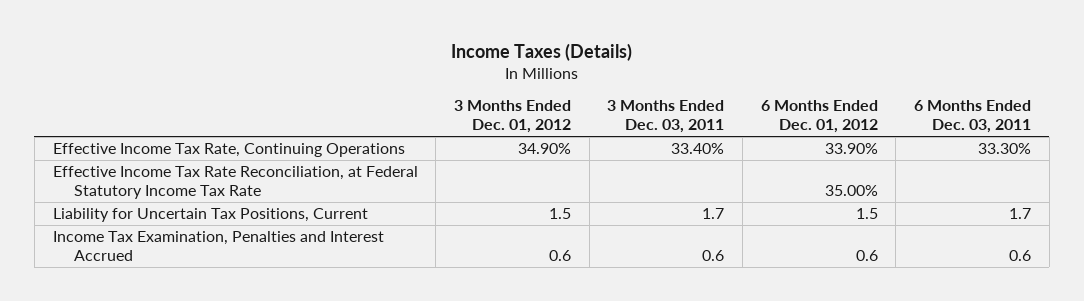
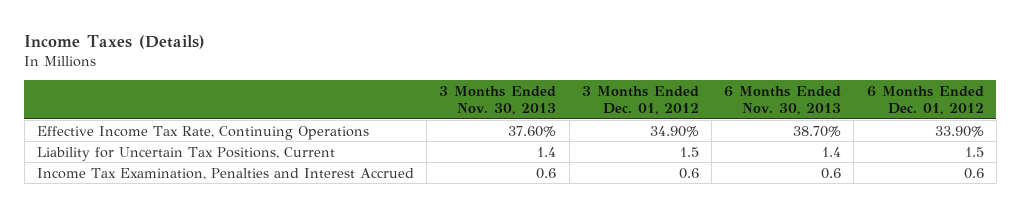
[607,100,725,134] 3 Months Ended Dec. 03, 2011 -> none
[913,100,1031,134] 6 Months Ended Dec. 03, 2011 -> none
none -> [439,85,557,116] 3 Months Ended Nov. 30, 2013
none -> [724,85,842,116] 6 Months Ended Nov. 30, 2013
[52,165,418,199] Effective Income Tax Rate Reconciliation, at Federal Statutory Income Tax Rate -> none

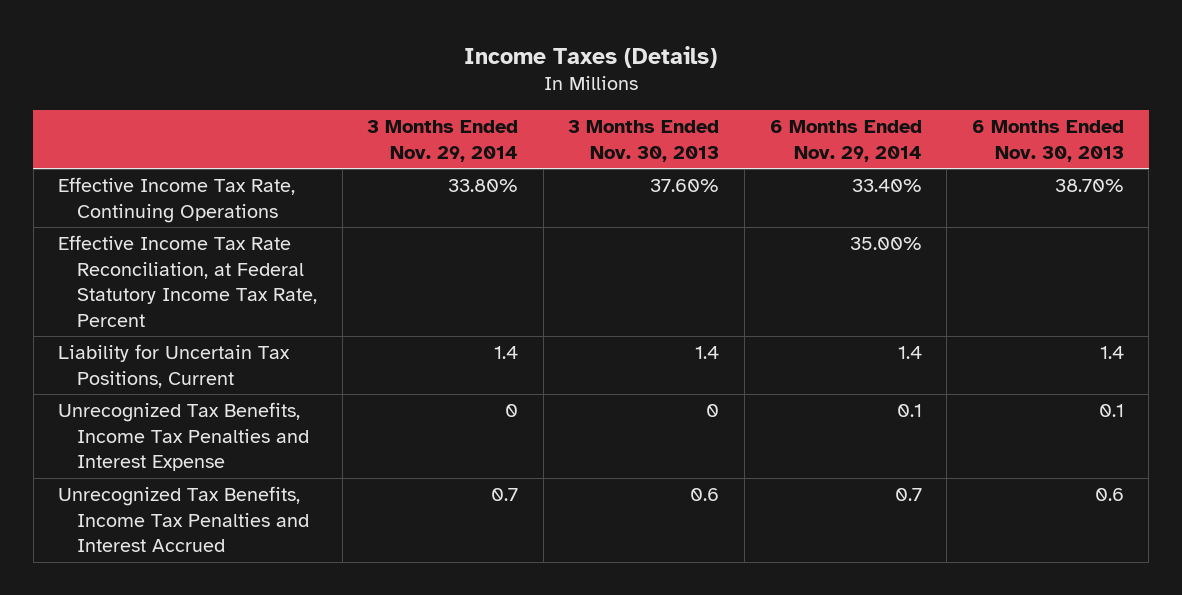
[581,85,699,116] 3 Months Ended Dec. 01, 2012 -> none
[866,85,984,116] 6 Months Ended Dec. 01, 2012 -> none
none -> [367,119,519,162] 3 Months Ended Nov. 29, 2014
none -> [769,119,922,162] 6 Months Ended Nov. 29, 2014
none -> [58,235,317,327] Effective Income Tax Rate Reconciliation, at Federal Statutory Income Tax Rate, Percent
none -> [58,402,309,472] Unrecognized Tax Benefits, Income Tax Penalties and Interest Expense
[37,167,415,180] Income Tax Examination, Penalties and Interest Accrued -> [58,486,309,553] Unrecognized Tax Benefits, Income Tax Penalties and Interest Accrued

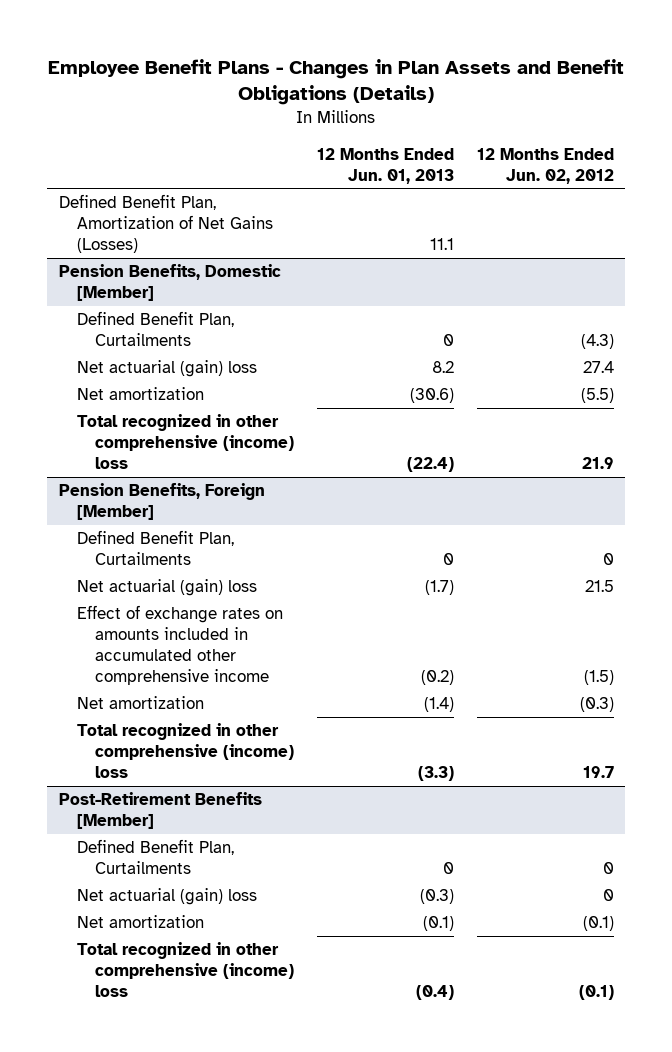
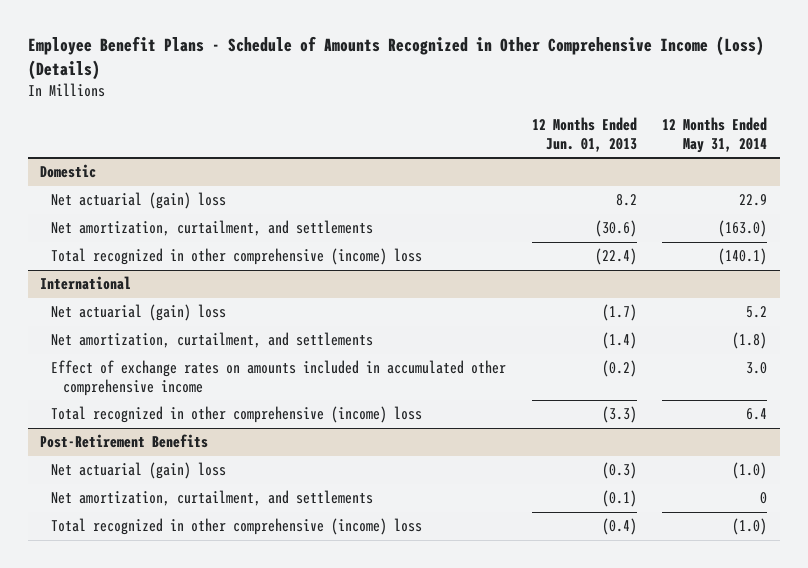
[48,58,625,106] Employee Benefit Plans - Changes in Plan Assets and Benefit Obligations (Details) -> [27,36,764,81] Employee Benefit Plans - Schedule of Amounts Recognized in Other Comprehensive Income (Loss) (Details)
[476,147,614,184] 12 Months Ended Jun. 02, 2012 -> none
none -> [662,117,768,153] 12 Months Ended May 31, 2014
[58,194,273,254] Defined Benefit Plan, Amortization of Net Gains (Losses) -> none
[58,264,281,302] Pension Benefits, Domestic [Member] -> none
[76,311,234,347] Defined Benefit Plan, Curtailments -> none
none -> [40,164,97,179] Domestic
[76,387,204,401] Net amortization -> [51,220,374,237] Net amortization, curtailment, and settlements
[58,483,265,521] Pension Benefits, Foreign [Member] -> none
[76,530,234,566] Defined Benefit Plan, Curtailments -> none
none -> [40,276,132,291] International
none -> [51,332,374,349] Net amortization, curtailment, and settlements
[76,696,204,710] Net amortization -> none
[76,839,234,875] Defined Benefit Plan, Curtailments -> none
[58,792,262,830] Post-Retirement Benefits [Member] -> [40,434,209,449] Post-Retirement Benefits
[76,915,204,929] Net amortization -> [51,490,374,507] Net amortization, curtailment, and settlements

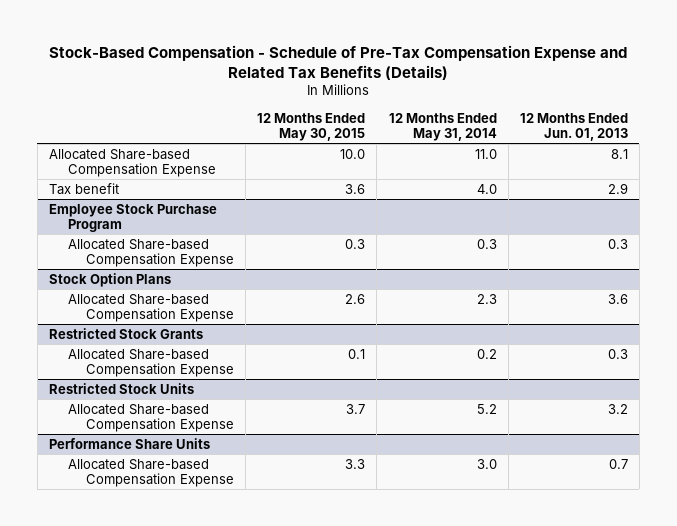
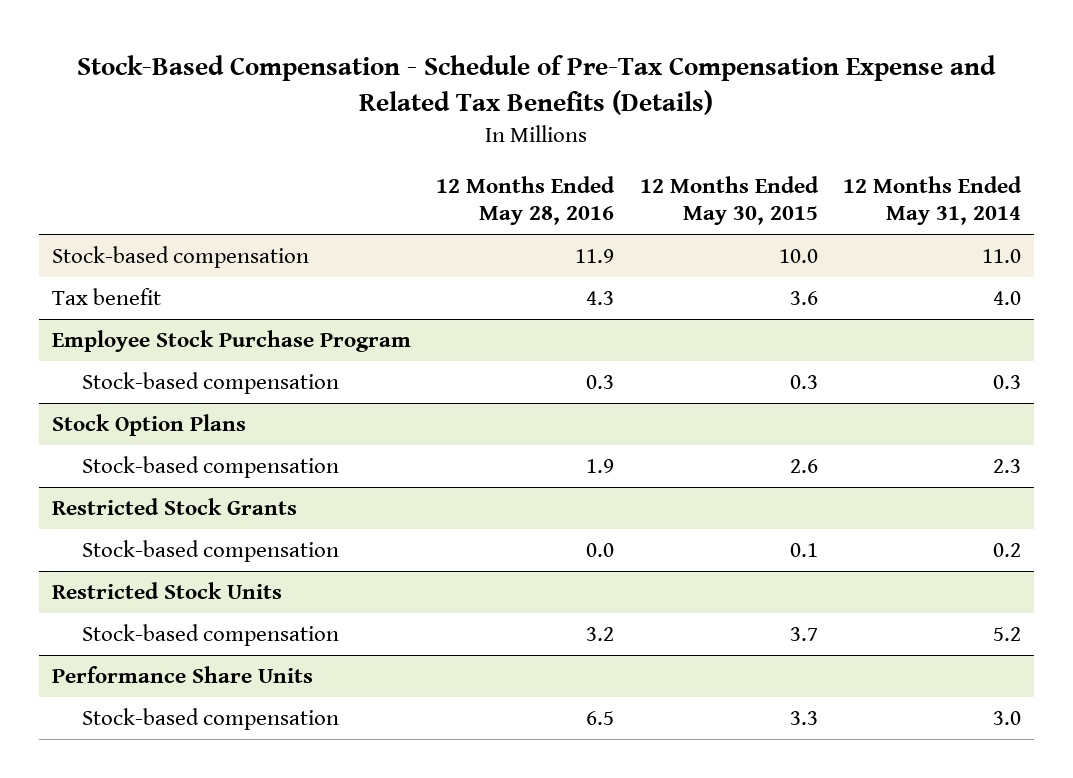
[519,112,628,141] 12 Months Ended Jun. 01, 2013 -> none
none -> [436,176,616,226] 12 Months Ended May 28, 2016
[49,148,216,177] Allocated Share-based Compensation Expense -> [51,245,309,268] Stock-based compensation
[67,238,235,267] Allocated Share-based Compensation Expense -> [81,371,339,394] Stock-based compensation
[67,293,235,322] Allocated Share-based Compensation Expense -> [81,455,339,478] Stock-based compensation
[67,348,235,377] Allocated Share-based Compensation Expense -> [81,539,339,562] Stock-based compensation
[67,403,235,432] Allocated Share-based Compensation Expense -> [81,623,339,646] Stock-based compensation
[67,458,235,487] Allocated Share-based Compensation Expense -> [81,707,339,730] Stock-based compensation

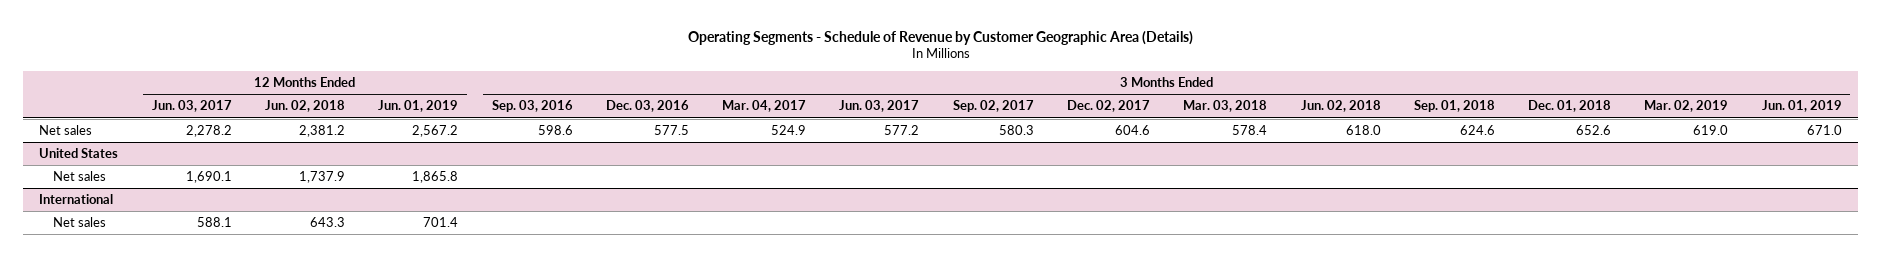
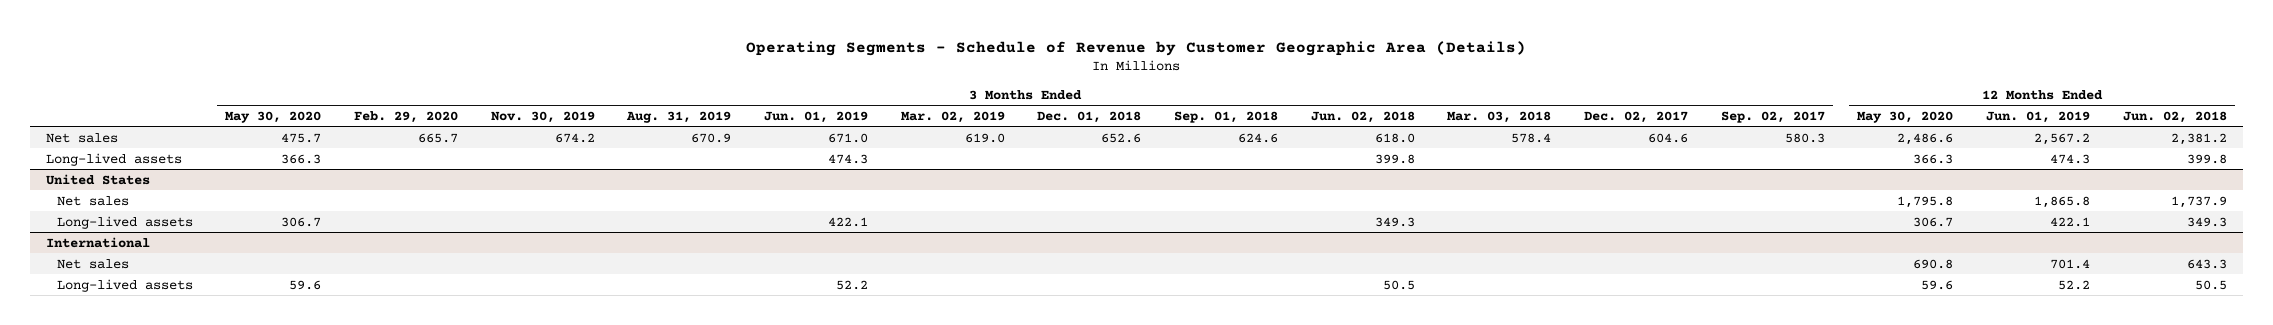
[151,100,232,113] Jun. 03, 2017 -> none
[491,100,573,113] Sep. 03, 2016 -> none
[605,100,689,113] Dec. 03, 2016 -> none
[722,100,807,113] Mar. 04, 2017 -> none
[839,100,920,113] Jun. 03, 2017 -> none
none -> [225,110,322,123] May 30, 2020
none -> [354,110,459,123] Feb. 29, 2020
none -> [490,110,595,123] Nov. 30, 2019
none -> [626,110,732,123] Aug. 31, 2019
none -> [1857,110,1954,123] May 30, 2020
none -> [46,152,183,166] Long-lived assets
none -> [56,215,193,229] Long-lived assets
none -> [56,278,193,292] Long-lived assets

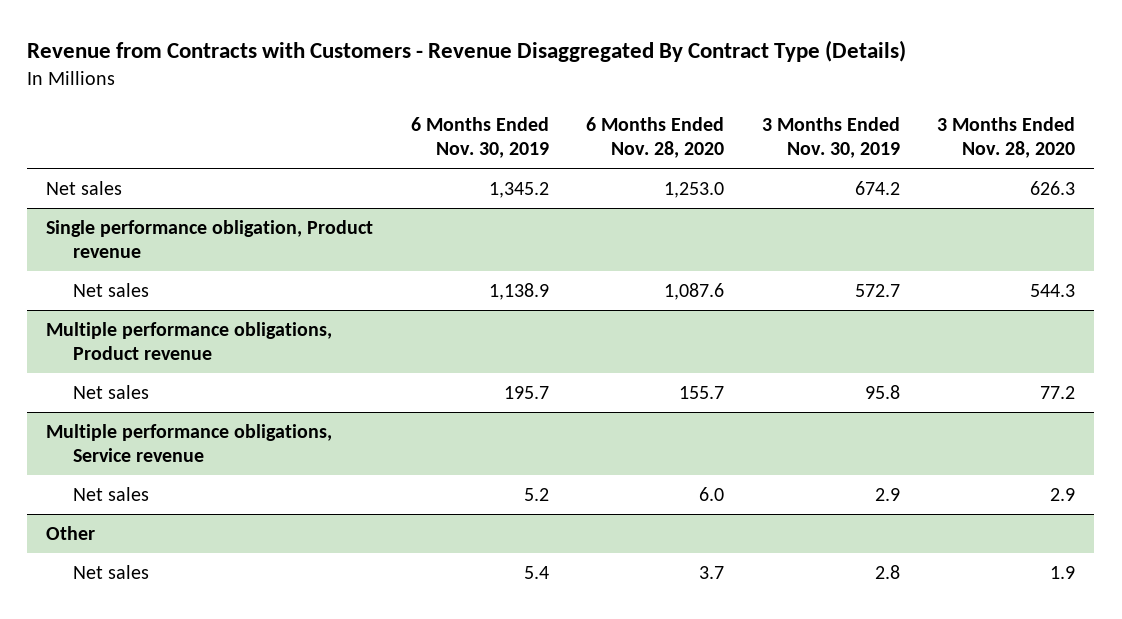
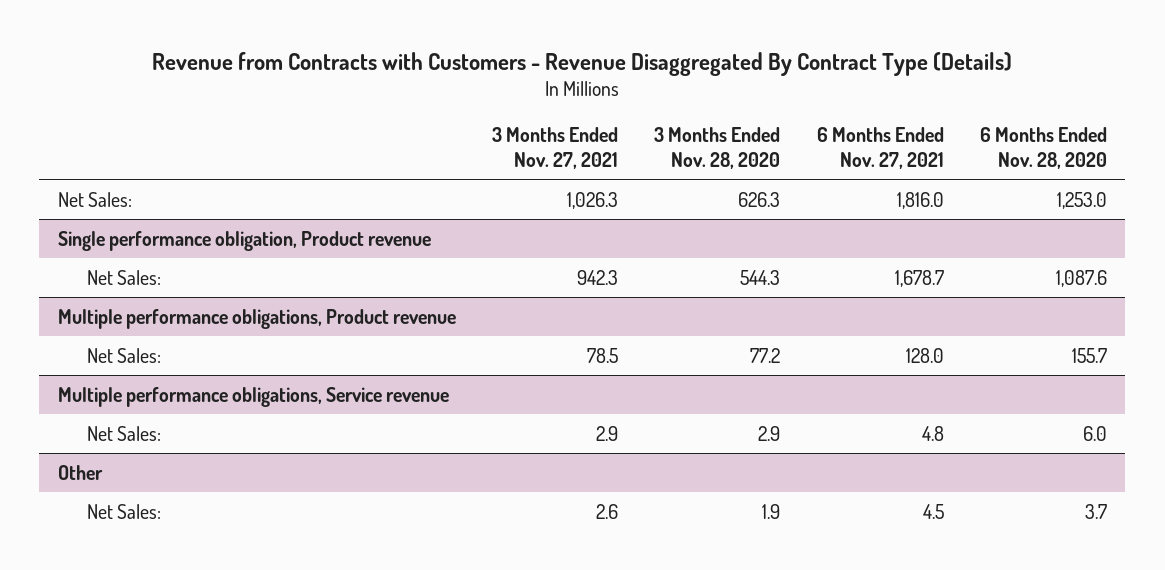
[410,117,549,159] 6 Months Ended Nov. 30, 2019 -> none
[761,117,900,159] 3 Months Ended Nov. 30, 2019 -> none
none -> [491,126,618,169] 3 Months Ended Nov. 27, 2021
none -> [816,126,944,169] 6 Months Ended Nov. 27, 2021
[46,181,123,196] Net sales -> [57,191,132,207] Net Sales:
[72,283,149,298] Net sales -> [86,269,161,285] Net Sales:
[72,385,149,400] Net sales -> [86,347,161,363] Net Sales:
[72,487,149,502] Net sales -> [86,425,161,441] Net Sales:
[72,565,149,580] Net sales -> [86,503,161,519] Net Sales:

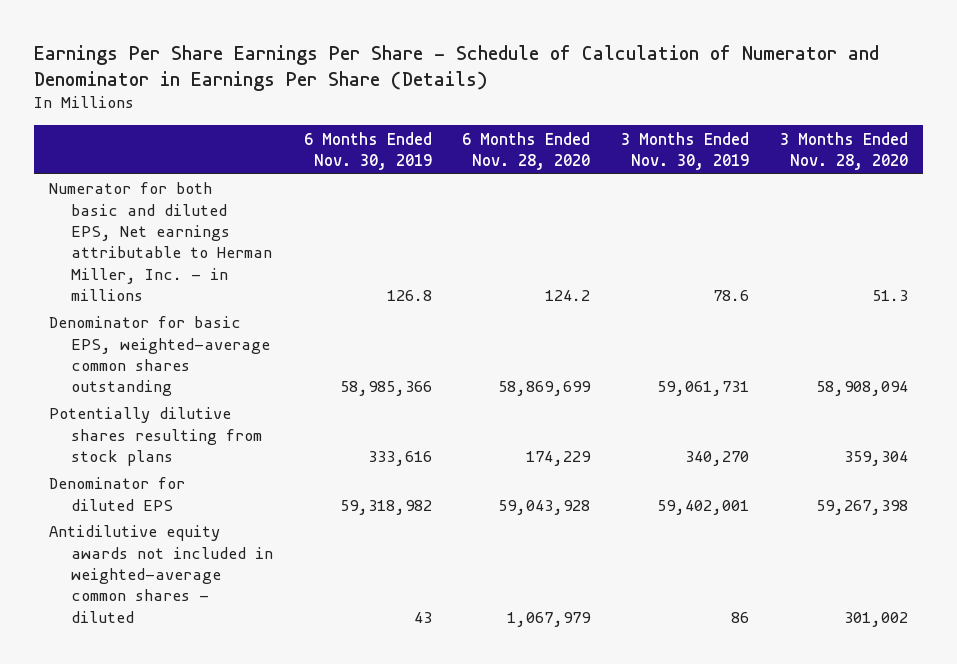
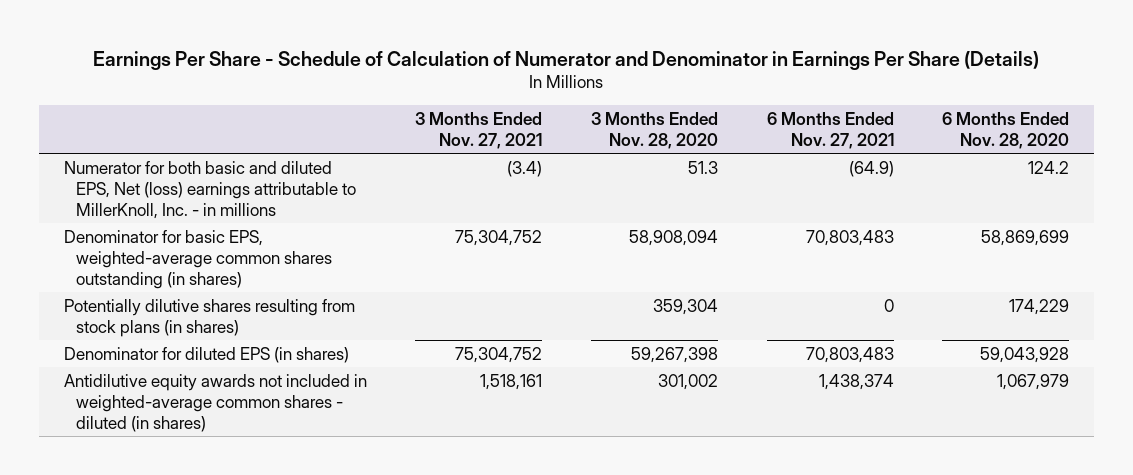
[33,44,879,91] Earnings Per Share Earnings Per Share - Schedule of Calculation of Numerator and Denominator in Earnings Per Share (Details) -> [93,50,1040,70] Earnings Per Share - Schedule of Calculation of Numerator and Denominator in Earnings Per Share (Details)
[303,131,432,170] 6 Months Ended Nov. 30, 2019 -> none
[621,131,750,170] 3 Months Ended Nov. 30, 2019 -> none
none -> [415,111,543,150] 3 Months Ended Nov. 27, 2021
none -> [766,111,894,150] 6 Months Ended Nov. 27, 2021
[49,182,273,301] Numerator for both basic and diluted EPS, Net earnings attributable to Herman Miller, Inc. - in millions -> [63,160,357,219] Numerator for both basic and diluted EPS, Net (loss) earnings attributable to MillerKnoll, Inc. - in millions
[49,316,271,397] Denominator for basic EPS, weighted-average common shares outstanding -> [63,229,333,289] Denominator for basic EPS, weighted-average common shares outstanding (in shares)
[49,407,263,466] Potentially dilutive shares resulting from stock plans -> [63,298,355,337] Potentially dilutive shares resulting from stock plans (in shares)
[49,477,186,511] Denominator for diluted EPS -> [63,346,349,363] Denominator for diluted EPS (in shares)
[49,525,274,623] Antidilutive equity awards not included in weighted-average common shares - diluted -> [63,373,367,432] Antidilutive equity awards not included in weighted-average common shares - diluted (in shares)

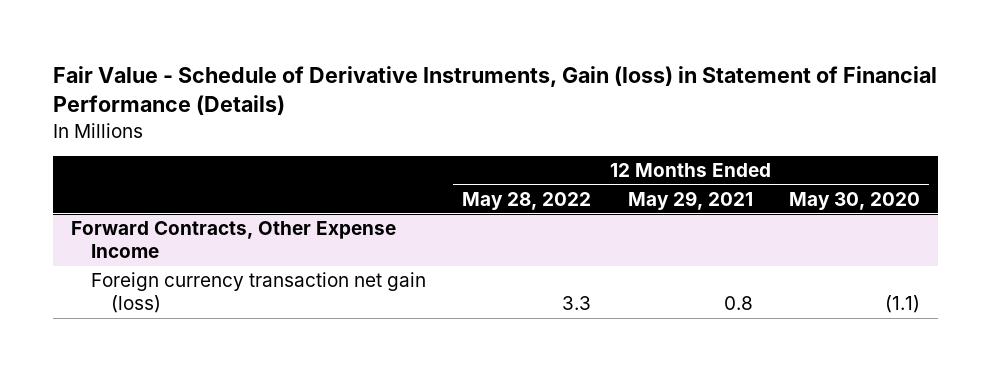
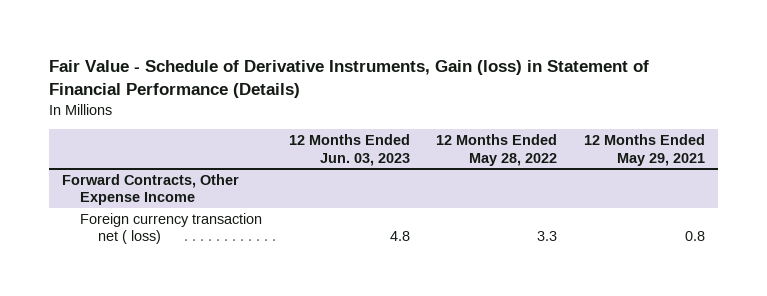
[788,191,920,210] May 30, 2020 -> none
none -> [288,134,410,166] 12 Months Ended Jun. 03, 2023
[91,271,427,314] Foreign currency transaction net gain (loss) -> [80,213,263,245] Foreign currency transaction net ( loss)

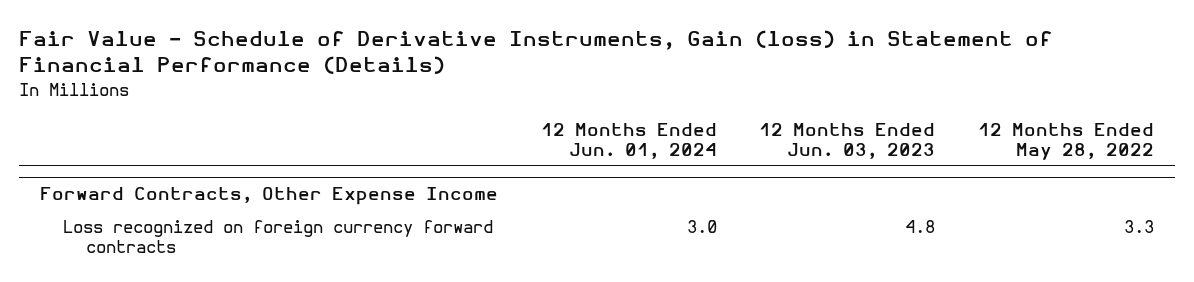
[583,134,705,166] 12 Months Ended May 29, 2021 -> none
none -> [540,122,717,159] 12 Months Ended Jun. 01, 2024
[80,213,263,245] Foreign currency transaction net ( loss) -> [63,219,494,254] Loss recognized on foreign currency forward contracts

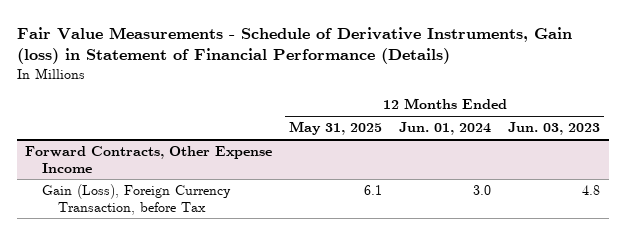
[18,29,1053,75] Fair Value - Schedule of Derivative Instruments, Gain (loss) in Statement of Financial Performance (Details) -> [16,26,572,65] Fair Value Measurements - Schedule of Derivative Instruments, Gain (loss) in Statement of Financial Performance (Details)
[977,122,1154,160] 12 Months Ended May 28, 2022 -> none
none -> [289,121,383,136] May 31, 2025
[63,219,494,254] Loss recognized on foreign currency forward contracts -> [41,184,231,215] Gain (Loss), Foreign Currency Transaction, before Tax

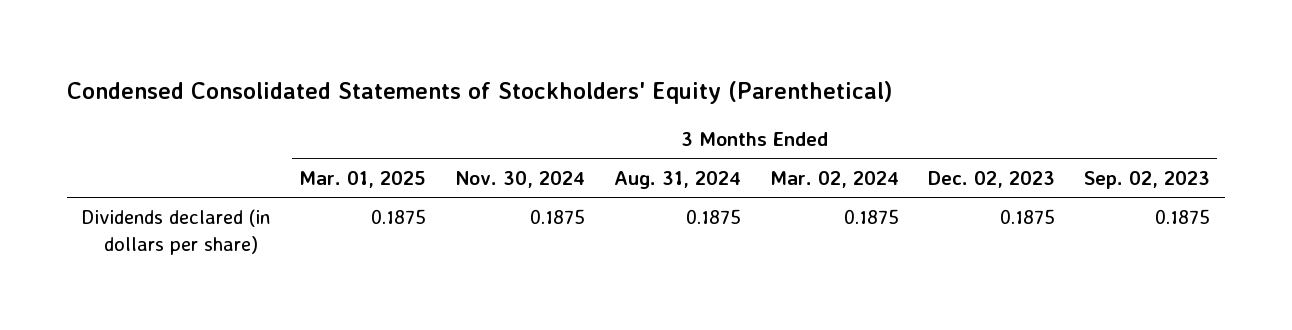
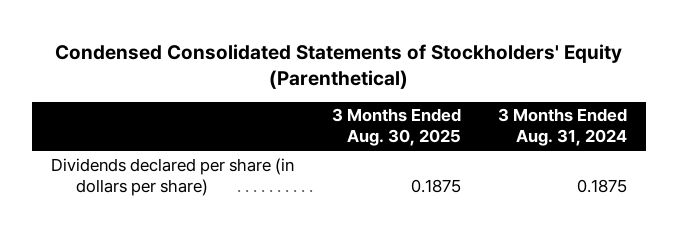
[299,170,427,188] Mar. 01, 2025 -> none
[455,170,586,188] Nov. 30, 2024 -> none
[770,170,900,188] Mar. 02, 2024 -> none
[928,170,1056,188] Dec. 02, 2023 -> none
[1084,170,1211,189] Sep. 02, 2023 -> none
none -> [331,108,461,147] 3 Months Ended Aug. 30, 2025
[81,209,271,255] Dividends declared (in dollars per share) -> [51,157,295,196] Dividends declared per share (in dollars per share)

